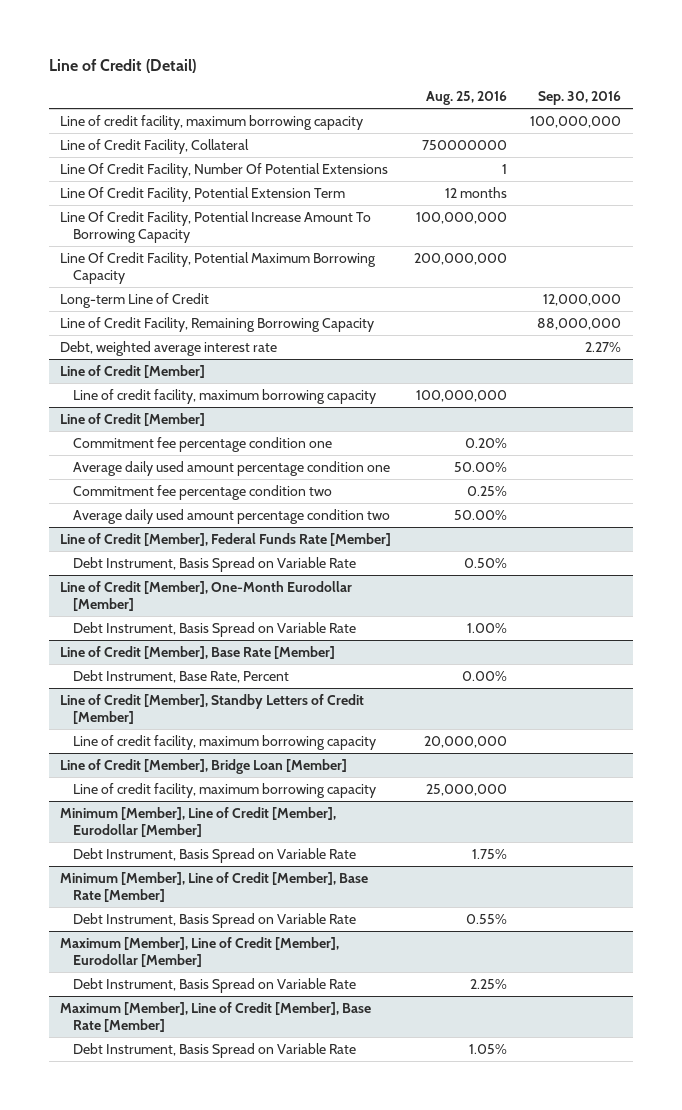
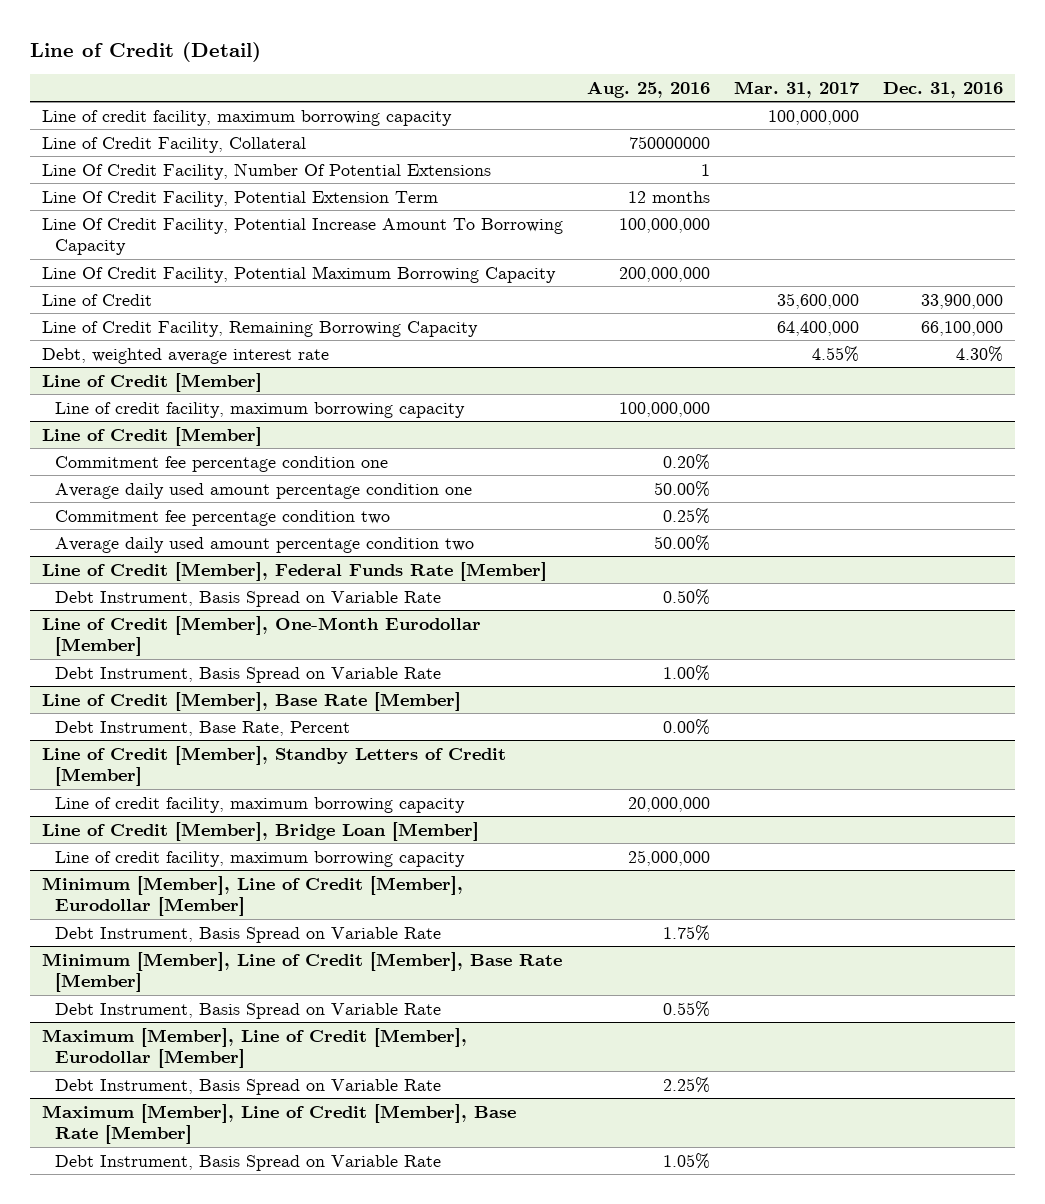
[538,91,622,106] Sep. 30, 2016 -> none
none -> [733,80,860,98] Mar. 31, 2017
none -> [883,81,1004,98] Dec. 31, 2016
[60,292,210,308] Long-term Line of Credit -> [41,293,152,306] Line of Credit

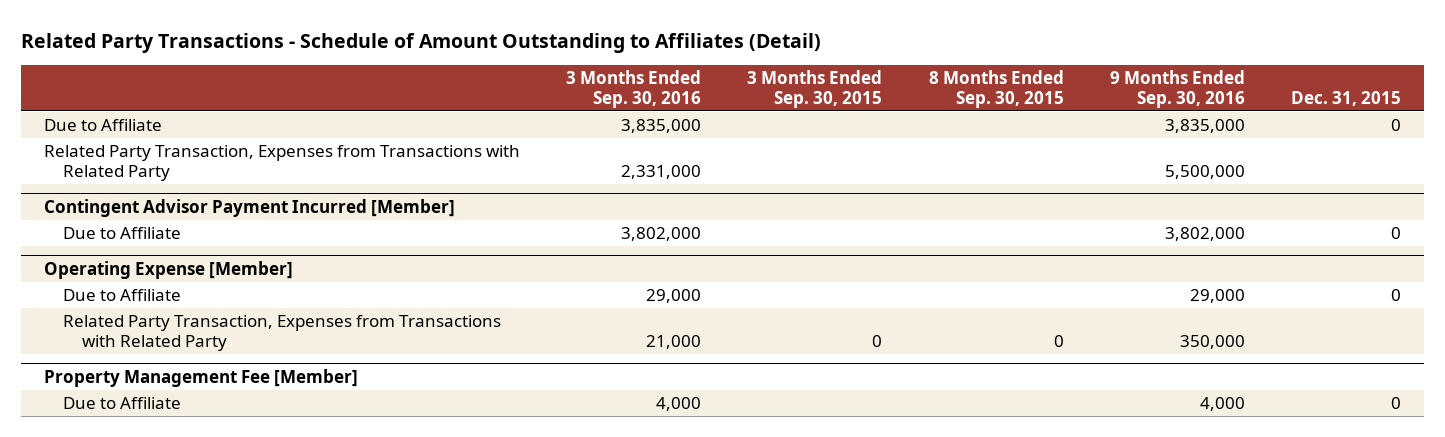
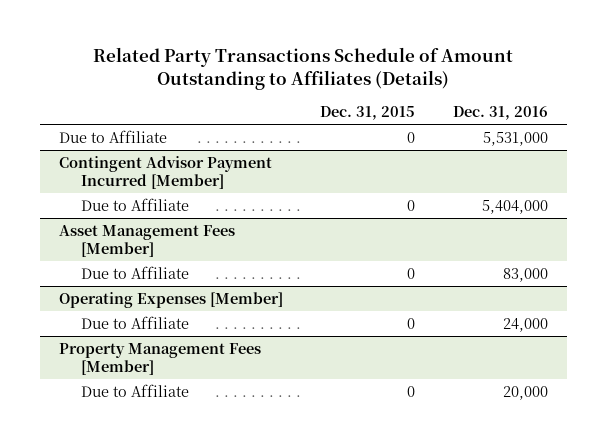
[21,32,822,53] Related Party Transactions - Schedule of Amount Outstanding to Affiliates (Detail) -> [93,47,514,91] Related Party Transactions Schedule of Amount Outstanding to Affiliates (Details)
[566,70,702,108] 3 Months Ended Sep. 30, 2016 -> none
[747,70,883,108] 3 Months Ended Sep. 30, 2015 -> none
[928,70,1064,108] 8 Months Ended Sep. 30, 2015 -> none
[1109,70,1245,108] 9 Months Ended Sep. 30, 2016 -> none
none -> [453,106,549,121] Dec. 31, 2016
[44,145,521,181] Related Party Transaction, Expenses from Transactions with Related Party -> none
[44,261,294,280] Operating Expense [Member] -> none
none -> [58,224,235,258] Asset Management Fees [Member]
[63,315,502,351] Related Party Transaction, Expenses from Transactions with Related Party -> none
[44,369,359,388] Property Management Fee [Member] -> none
none -> [58,291,283,308] Operating Expenses [Member]
none -> [58,342,261,376] Property Management Fees [Member]
none -> [81,383,190,397] Due to Affiliate

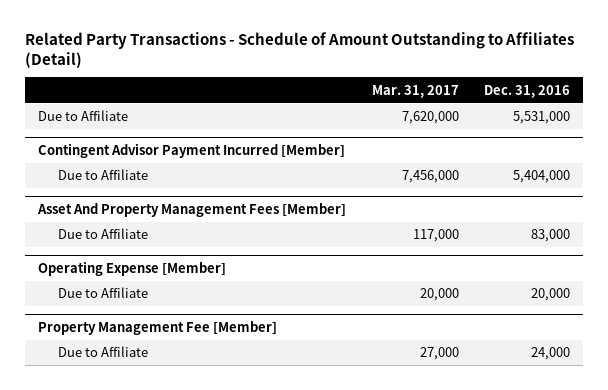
[93,47,514,91] Related Party Transactions Schedule of Amount Outstanding to Affiliates (Details) -> [24,31,574,68] Related Party Transactions - Schedule of Amount Outstanding to Affiliates (Detail)
[320,106,416,121] Dec. 31, 2015 -> none
none -> [371,84,459,98] Mar. 31, 2017
[58,224,235,258] Asset Management Fees [Member] -> [36,202,346,217] Asset And Property Management Fees [Member]
[81,315,190,329] Due to Affiliate -> none
[58,342,261,376] Property Management Fees [Member] -> none
[58,291,283,308] Operating Expenses [Member] -> [37,260,226,276] Operating Expense [Member]
none -> [37,320,277,335] Property Management Fee [Member]
none -> [57,346,148,358] Due to Affiliate

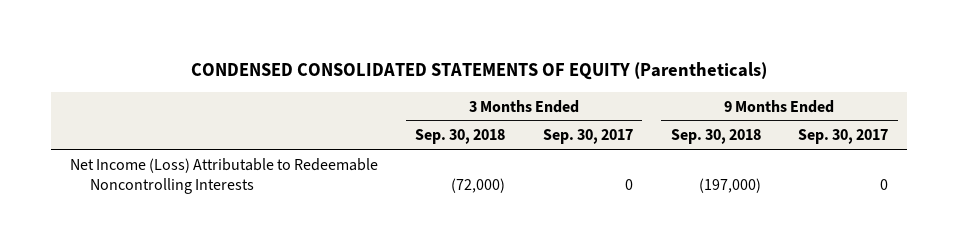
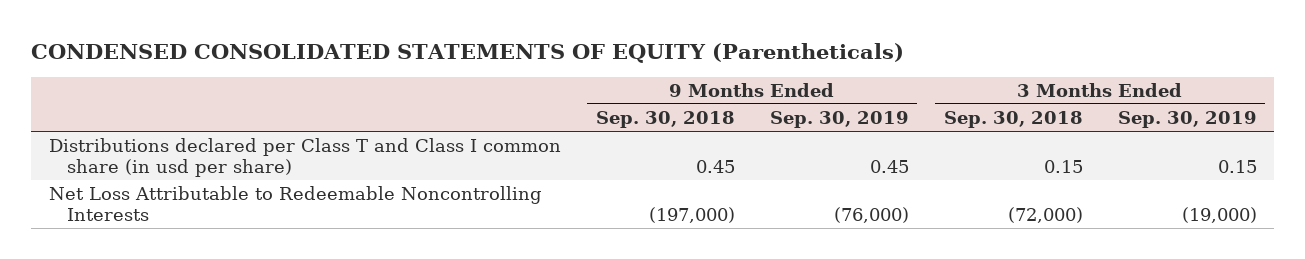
[542,129,633,145] Sep. 30, 2017 -> none
[798,129,889,145] Sep. 30, 2017 -> none
none -> [769,111,909,129] Sep. 30, 2019
none -> [1117,111,1257,129] Sep. 30, 2019
none -> [48,138,561,177] Distributions declared per Class T and Class I common share (in usd per share)
[69,157,378,195] Net Income (Loss) Attributable to Redeemable Noncontrolling Interests -> [48,186,542,221] Net Loss Attributable to Redeemable Noncontrolling Interests

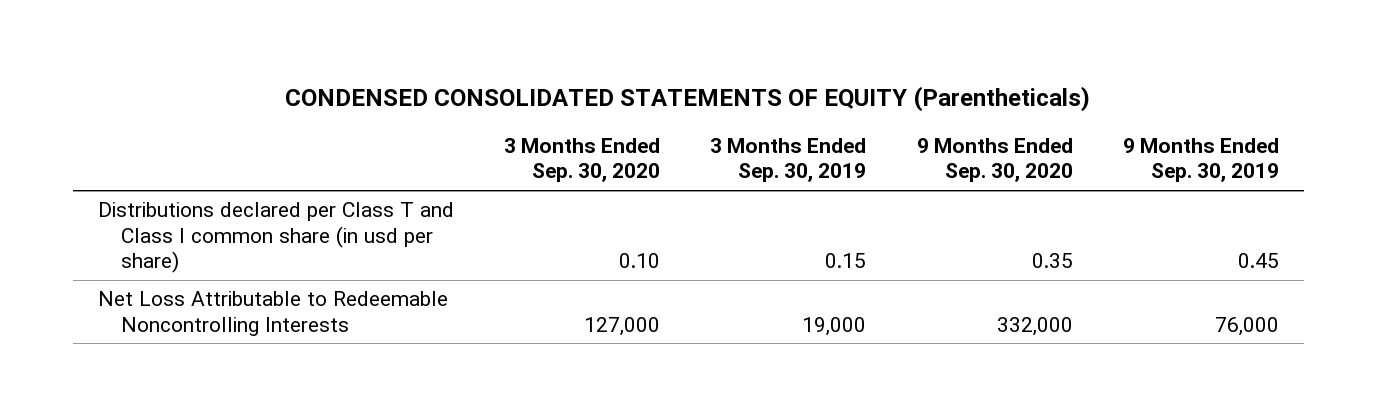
[595,111,735,129] Sep. 30, 2018 -> none
[943,111,1083,129] Sep. 30, 2018 -> none
none -> [504,138,661,183] 3 Months Ended Sep. 30, 2020
none -> [916,138,1073,183] 9 Months Ended Sep. 30, 2020
[833,206,909,223] (76,000) -> [1214,316,1279,336] 76,000
[1181,206,1257,223] (19,000) -> [802,316,867,336] 19,000

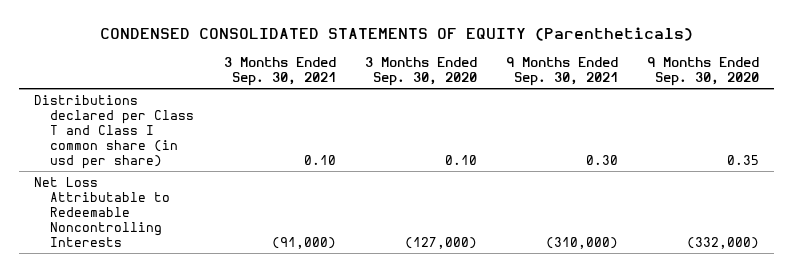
[710,138,867,183] 3 Months Ended Sep. 30, 2019 -> none
[1122,138,1279,183] 9 Months Ended Sep. 30, 2019 -> none
none -> [223,57,336,87] 3 Months Ended Sep. 30, 2021
none -> [506,57,619,87] 9 Months Ended Sep. 30, 2021
[584,316,661,336] 127,000 -> [404,236,477,249] (127,000)
[996,316,1073,336] 332,000 -> [687,236,760,249] (332,000)

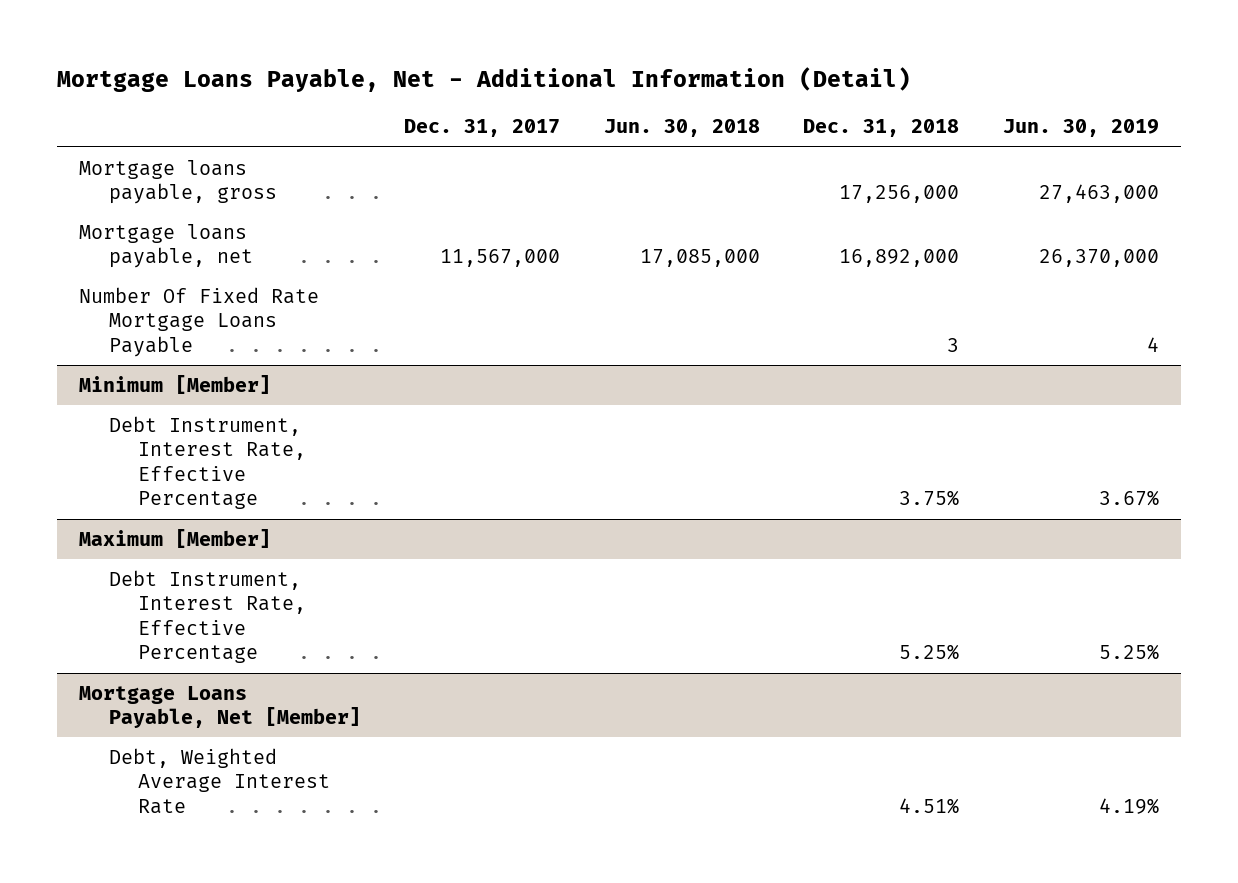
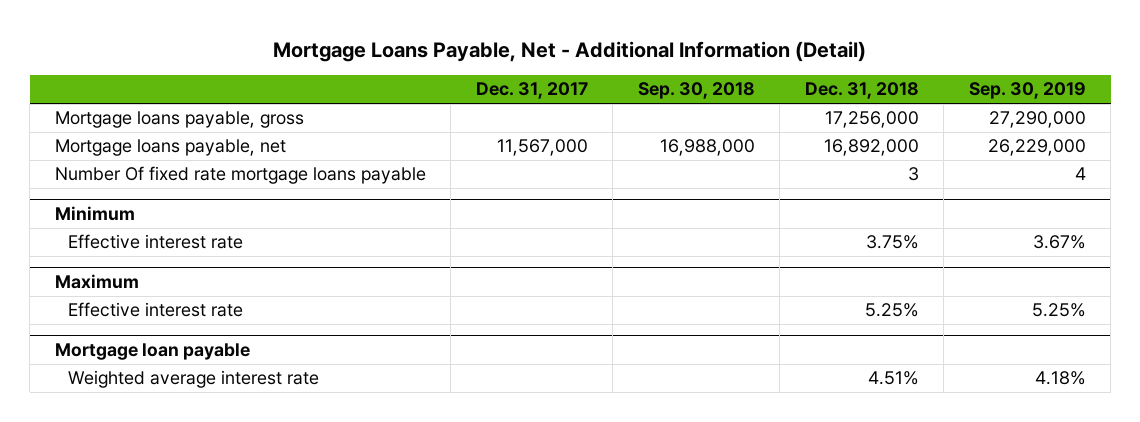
[603,119,760,138] Jun. 30, 2018 -> none
[1003,119,1160,138] Jun. 30, 2019 -> none
none -> [637,82,755,100] Sep. 30, 2018
none -> [968,82,1086,100] Sep. 30, 2019
[79,286,320,357] Number Of Fixed Rate Mortgage Loans Payable -> [54,166,426,185] Number Of fixed rate mortgage loans payable
[79,374,272,394] Minimum [Member] -> [54,205,135,221] Minimum
[108,415,306,510] Debt Instrument, Interest Rate, Effective Percentage -> [68,234,244,250] Effective interest rate
[79,528,272,548] Maximum [Member] -> [54,273,139,289] Maximum
[108,569,306,664] Debt Instrument, Interest Rate, Effective Percentage -> [68,302,244,318] Effective interest rate
[79,685,361,729] Mortgage Loans Payable, Net [Member] -> [54,342,250,360] Mortgage loan payable
[108,747,330,814] Debt, Weighted Average Interest Rate -> [68,370,320,389] Weighted average interest rate

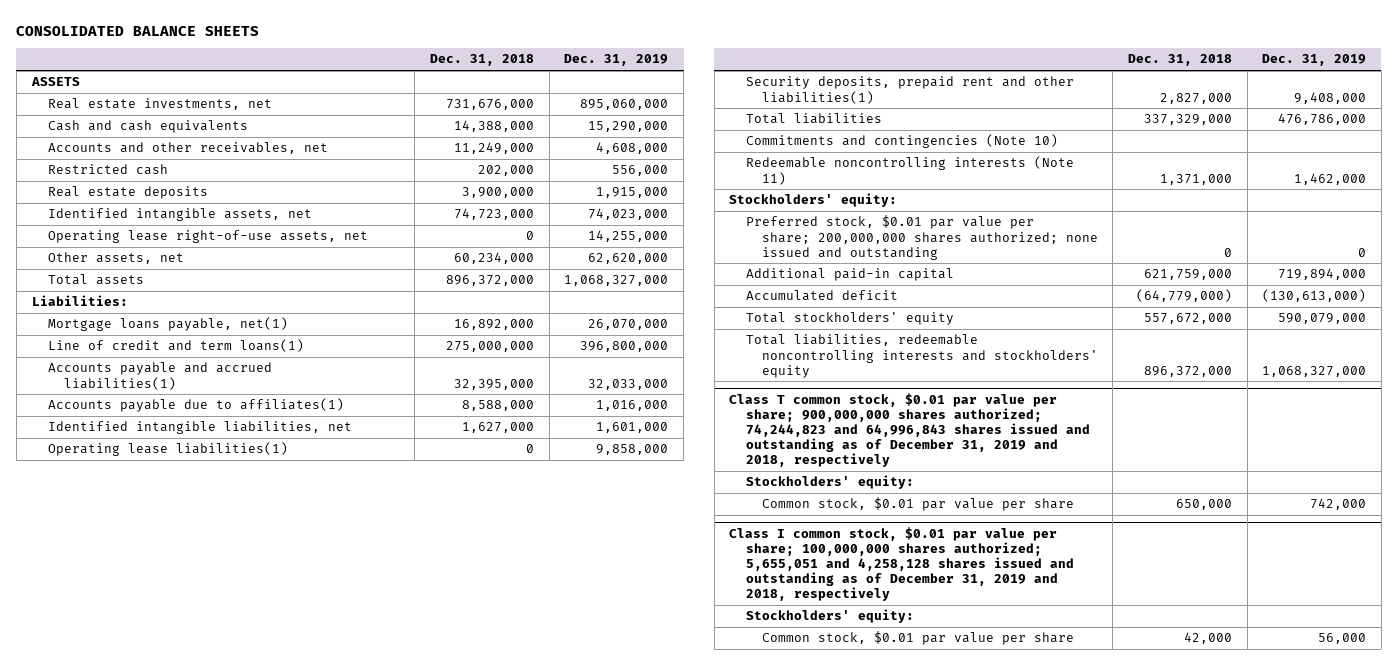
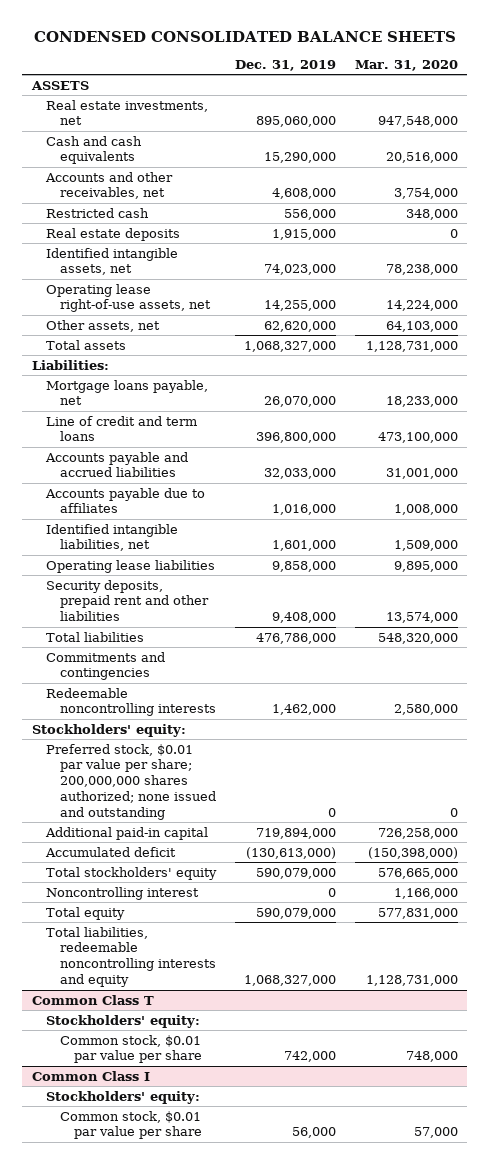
[16,25,260,36] CONSOLIDATED BALANCE SHEETS -> [33,30,456,42] CONDENSED CONSOLIDATED BALANCE SHEETS
[430,54,535,67] Dec. 31, 2018 -> none
none -> [354,59,458,71] Mar. 31, 2020
[47,317,288,332] Mortgage loans payable, net(1) -> [45,379,208,406] Mortgage loans payable, net
[47,339,304,353] Line of credit and term loans(1) -> [45,415,197,442] Line of credit and term loans
[47,362,272,390] Accounts payable and accrued liabilities(1) -> [44,451,188,478] Accounts payable and accrued liabilities
[47,398,344,413] Accounts payable due to affiliates(1) -> [44,487,205,514] Accounts payable due to affiliates
[47,442,288,457] Operating lease liabilities(1) -> [45,559,215,573] Operating lease liabilities
[745,76,1074,104] Security deposits, prepaid rent and other liabilities(1) -> [45,579,209,622] Security deposits, prepaid rent and other liabilities
[745,134,1058,149] Commitments and contingencies (Note 10) -> [45,651,165,681] Commitments and contingencies
[745,156,1074,185] Redeemable noncontrolling interests (Note 11) -> [45,687,216,717] Redeemable noncontrolling interests
none -> [45,886,199,900] Noncontrolling interest
none -> [45,906,125,920] Total equity
[745,334,1098,378] Total liabilities, redeemable noncontrolling interests and stockholders' equity -> [45,926,216,988] Total liabilities, redeemable noncontrolling interests and equity
[729,392,1090,468] Class T common stock, $0.01 par value per share; 900,000,000 shares authorized; 74,244,823 and 64,996,843 shares issued and outstanding as of December 31, 2019 and 2018, respectively -> [31,994,154,1005] Common Class T
[729,526,1074,602] Class I common stock, $0.01 par value per share; 100,000,000 shares authorized; 5,655,051 and 4,258,128 shares issued and outstanding as of December 31, 2019 and 2018, respectively -> [31,1070,150,1081] Common Class I

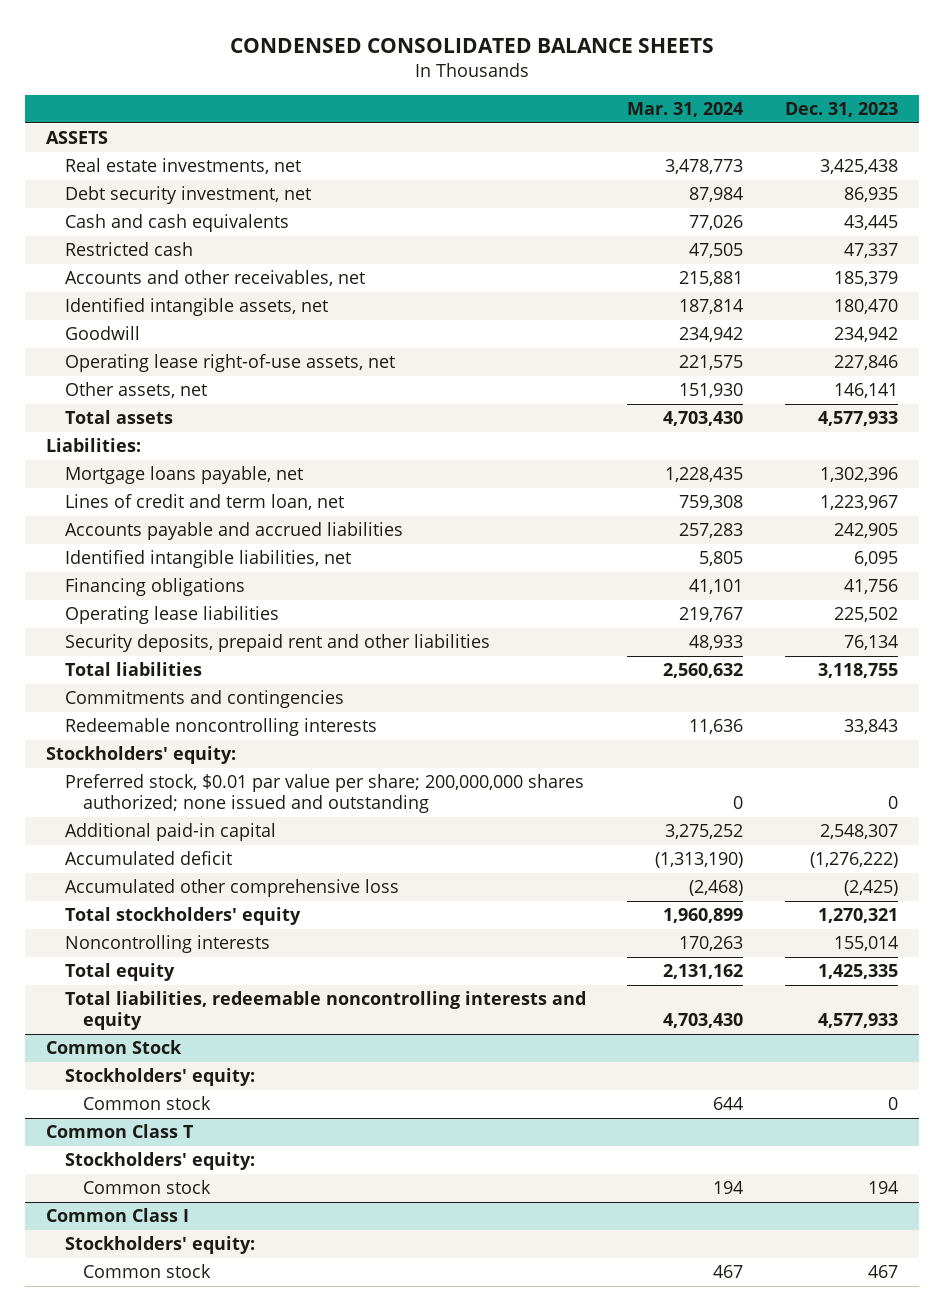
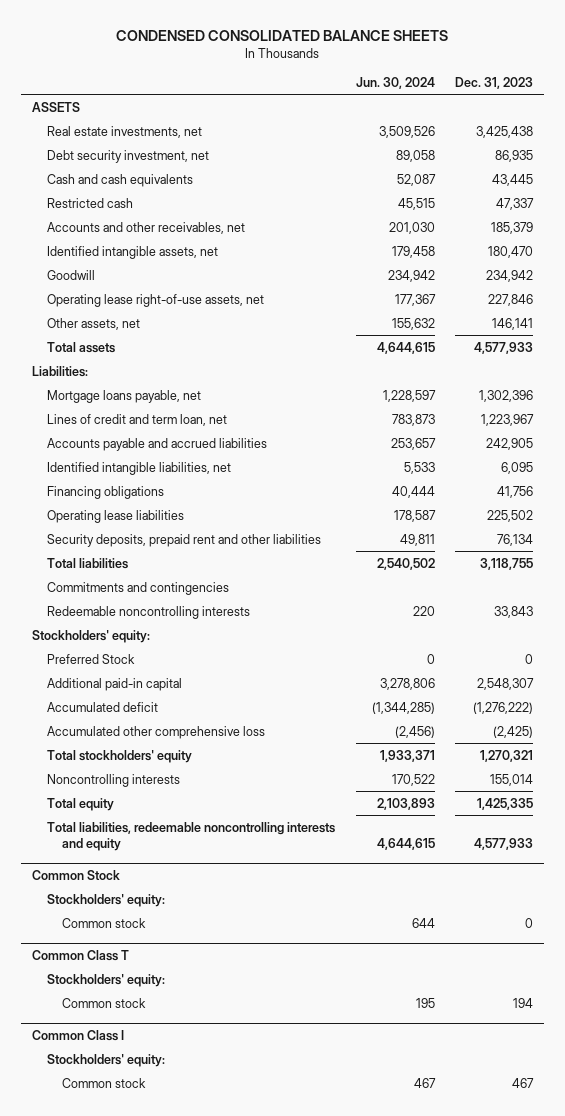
[627,101,744,117] Mar. 31, 2024 -> none
none -> [355,77,435,90] Jun. 30, 2024
[64,774,584,814] Preferred stock, $0.01 par value per share; 200,000,000 shares authorized; none issued and outstanding -> [46,653,135,664] Preferred Stock

